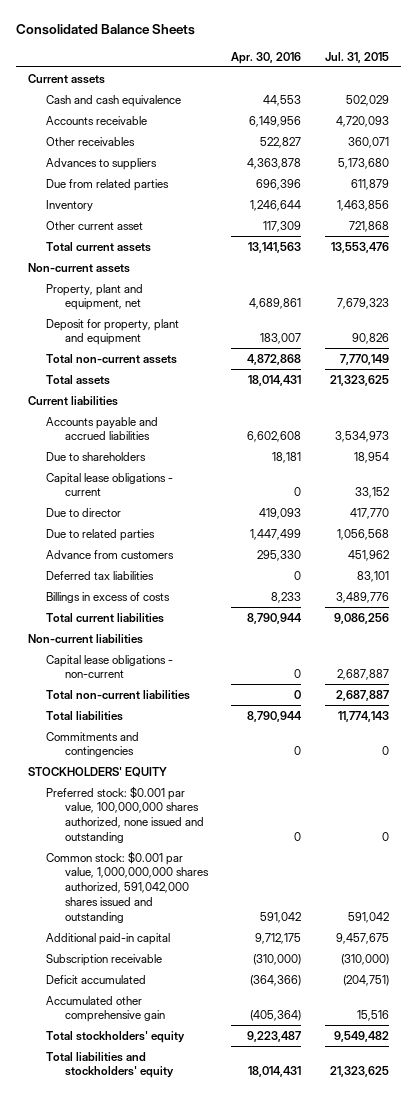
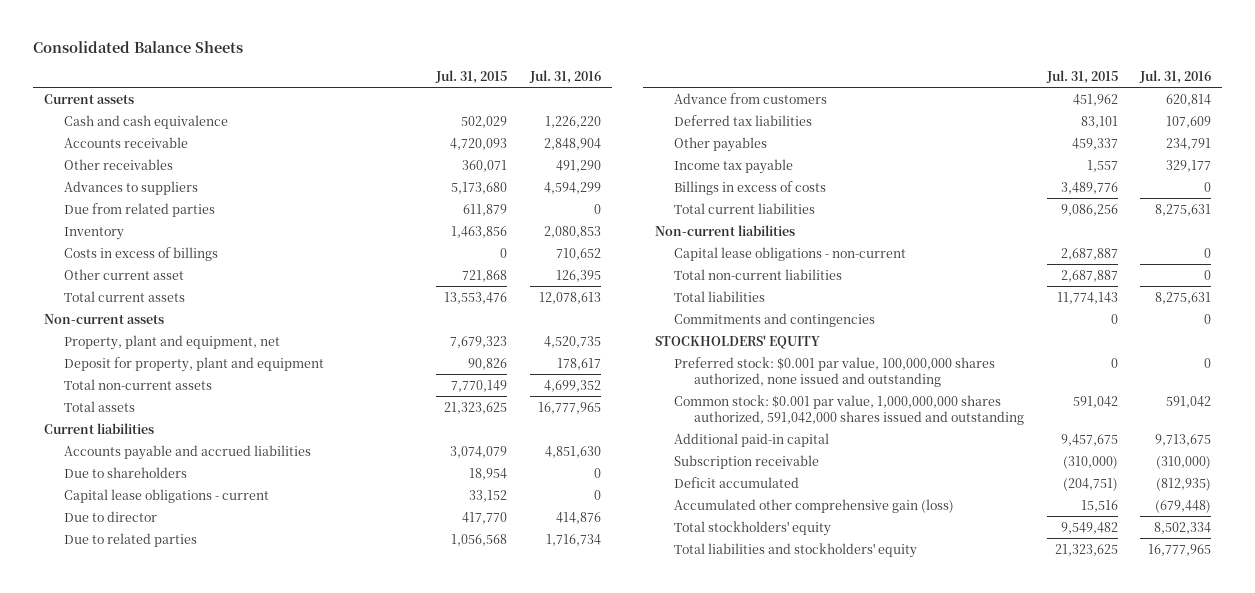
[231,51,302,64] Apr. 30, 2016 -> none
none -> [528,69,601,84] Jul. 31, 2016
none -> [64,246,219,261] Costs in excess of billings
[335,431,390,443] 3,534,973 -> [450,445,508,458] 3,074,079
none -> [674,136,768,152] Other payables
none -> [674,158,794,174] Income tax payable
[46,995,165,1023] Accumulated other comprehensive gain -> [674,498,955,513] Accumulated other comprehensive gain (loss)

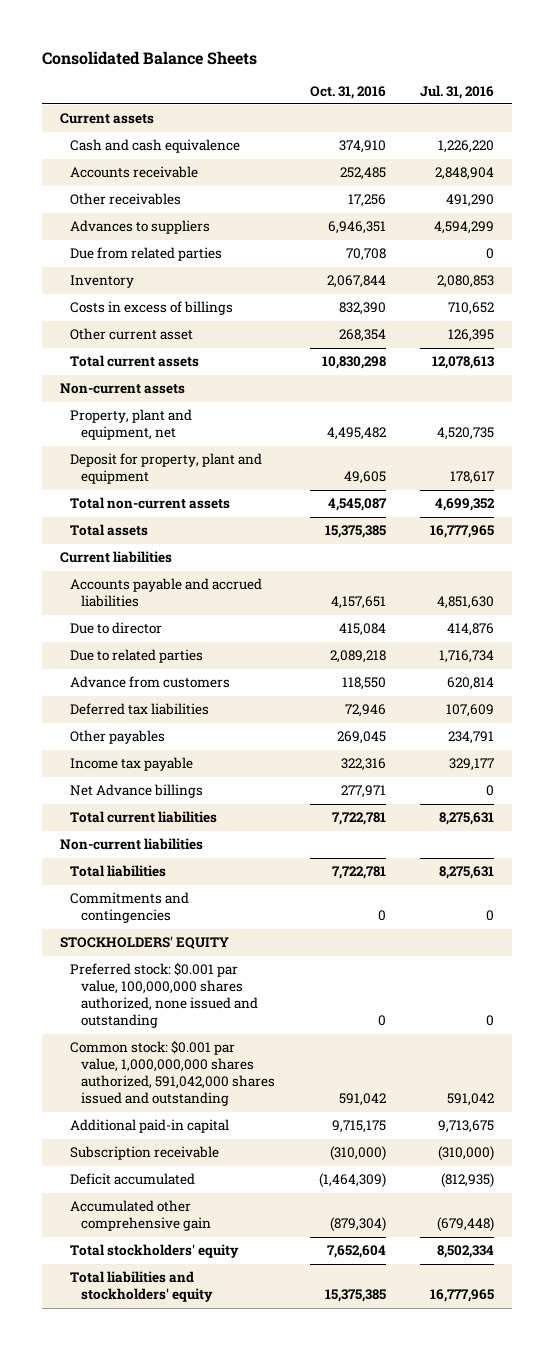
[435,69,508,84] Jul. 31, 2015 -> none
none -> [309,85,386,99] Oct. 31, 2016
[64,466,188,478] Due to shareholders -> none
[64,488,270,503] Capital lease obligations - current -> none
[674,180,827,195] Billings in excess of costs -> [70,784,204,799] Net Advance billings
[674,246,907,261] Capital lease obligations - non-current -> none
[674,268,843,280] Total non-current liabilities -> none
[674,498,955,513] Accumulated other comprehensive gain (loss) -> [70,1200,212,1232] Accumulated other comprehensive gain

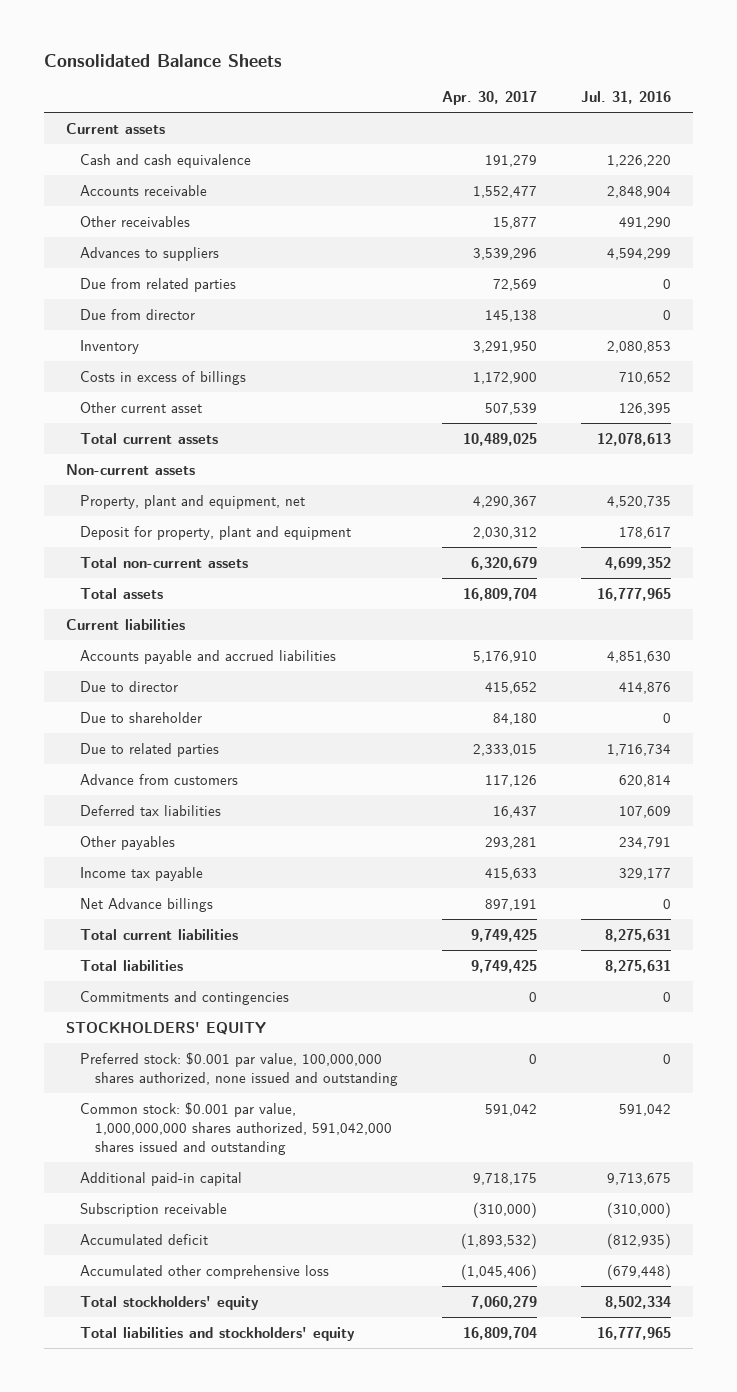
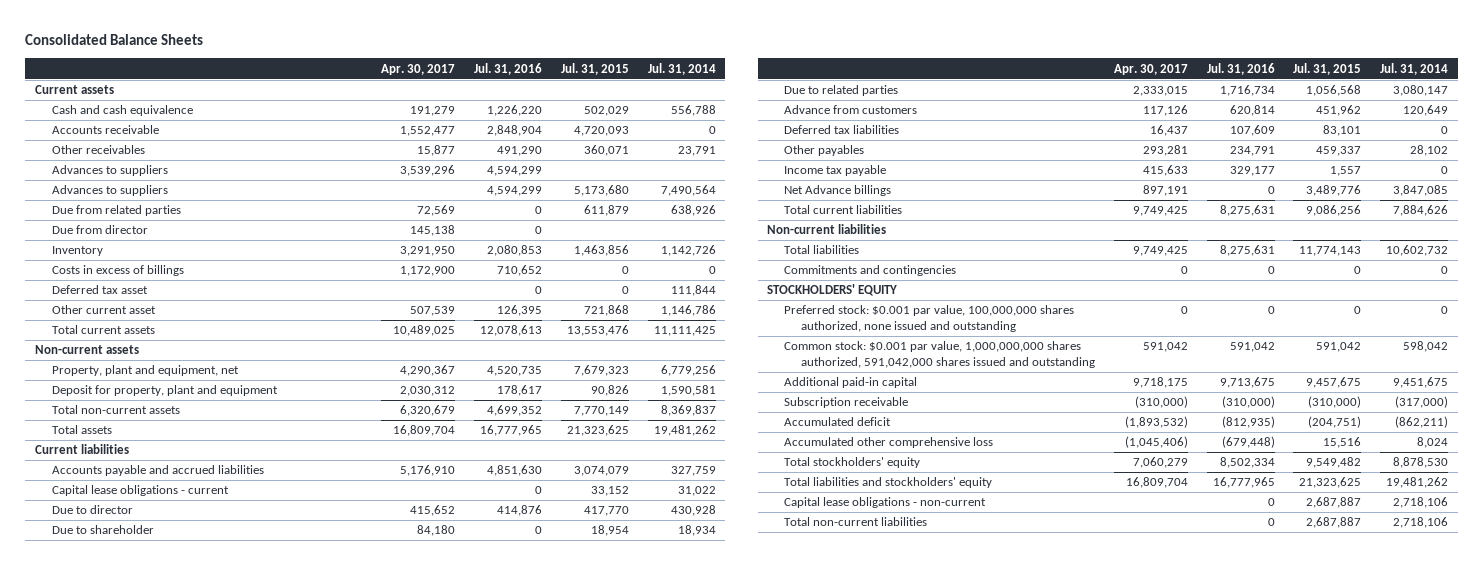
none -> [561,62,630,75] Jul. 31, 2015
none -> [647,62,716,75] Jul. 31, 2014
none -> [51,185,168,197] Advances to suppliers
none -> [51,285,148,295] Deferred tax asset
none -> [51,485,229,497] Capital lease obligations - current
none -> [766,224,886,235] Non-current liabilities
none -> [784,497,987,509] Capital lease obligations - non-current
none -> [784,517,928,527] Total non-current liabilities

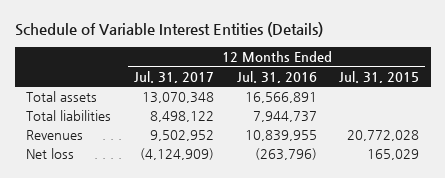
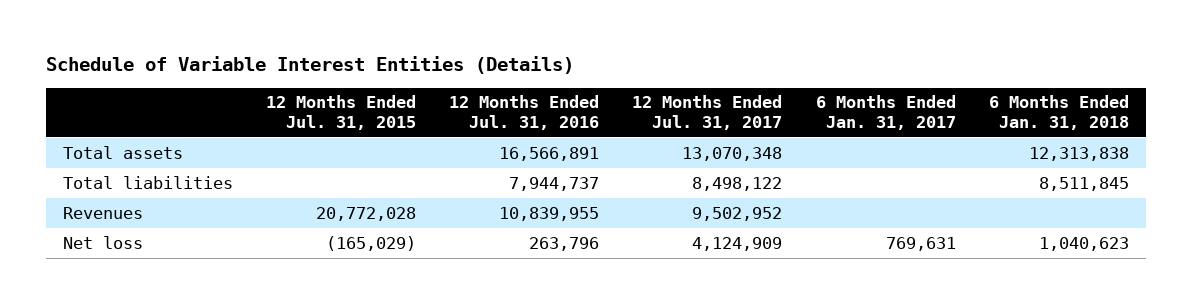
none -> [815,95,956,130] 6 Months Ended Jan. 31, 2017
none -> [989,95,1130,130] 6 Months Ended Jan. 31, 2018
[139,148,214,161] (4,124,909) -> [692,236,783,251] 4,124,909
[254,148,317,161] (263,796) -> [529,236,600,251] 263,796
[367,149,420,161] 165,029 -> [325,235,416,251] (165,029)

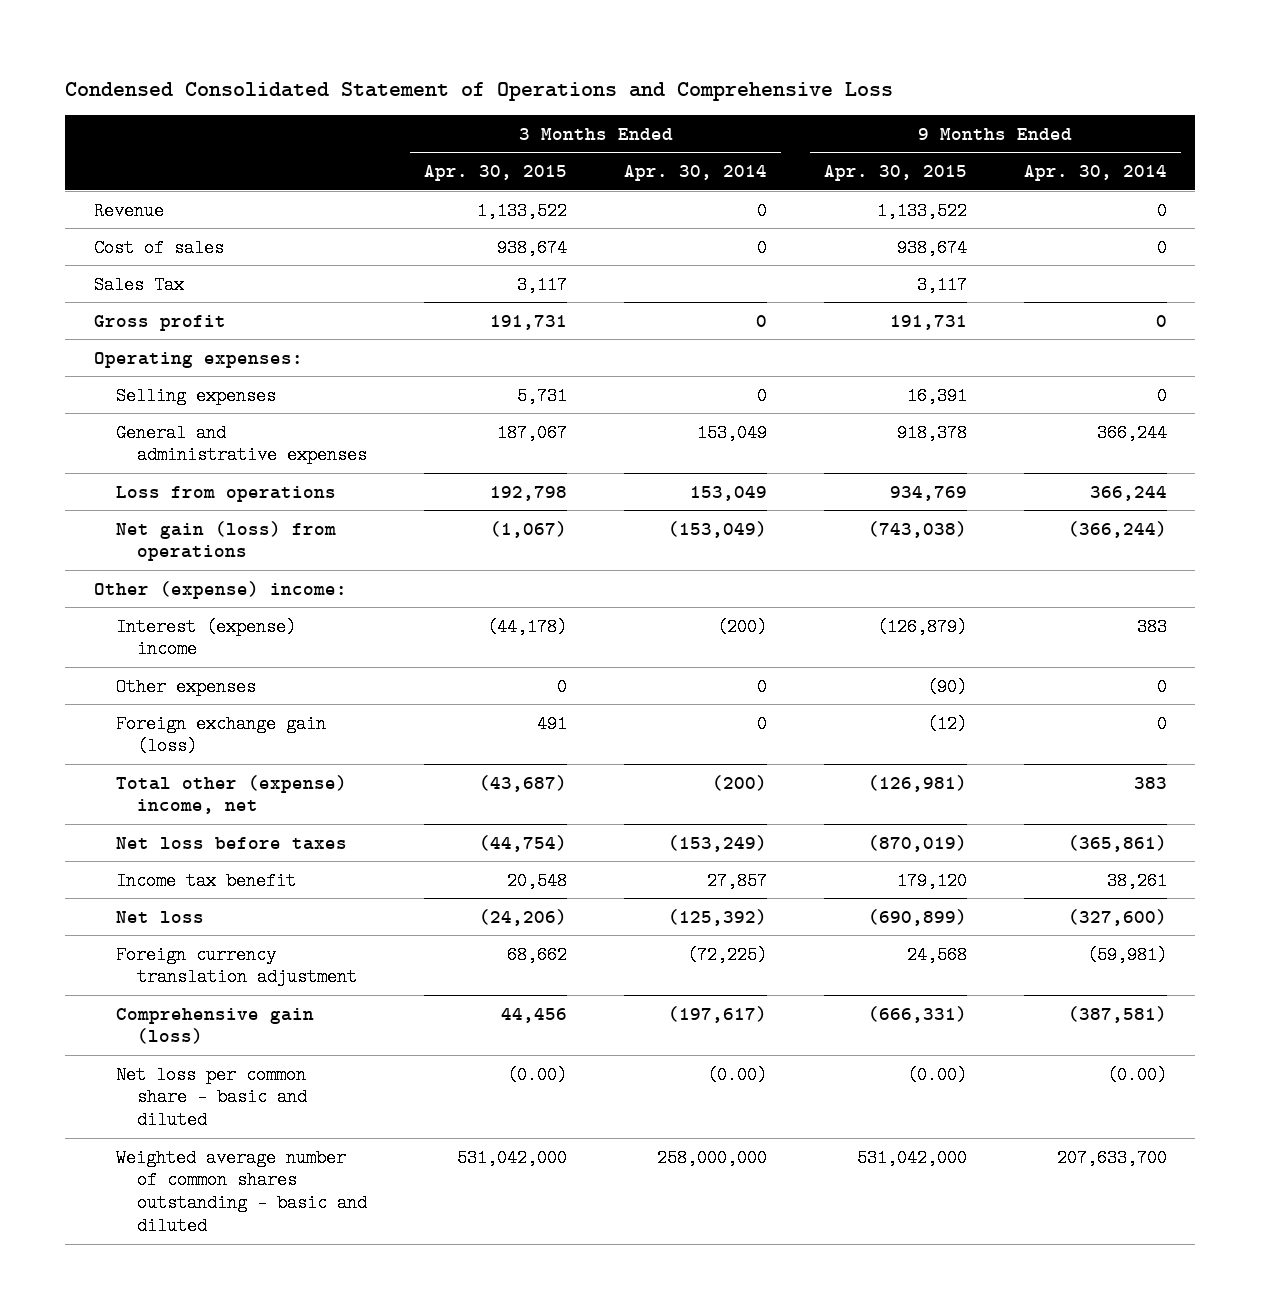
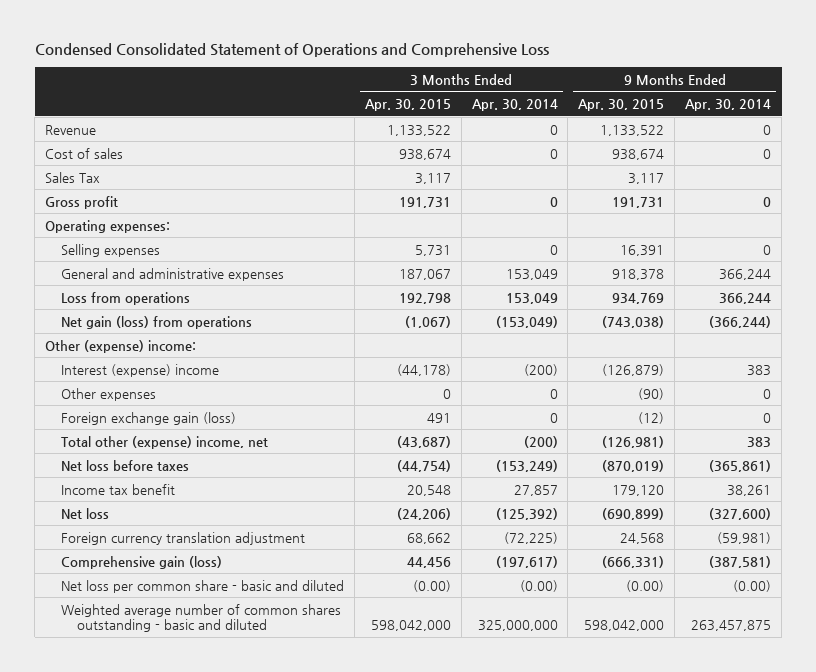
[457,1148,568,1167] 531,042,000 -> [370,620,451,632] 598,042,000
[657,1148,768,1167] 258,000,000 -> [477,620,558,632] 325,000,000
[856,1148,967,1167] 531,042,000 -> [584,620,665,632] 598,042,000
[1056,1148,1167,1167] 207,633,700 -> [691,620,772,632] 263,457,875

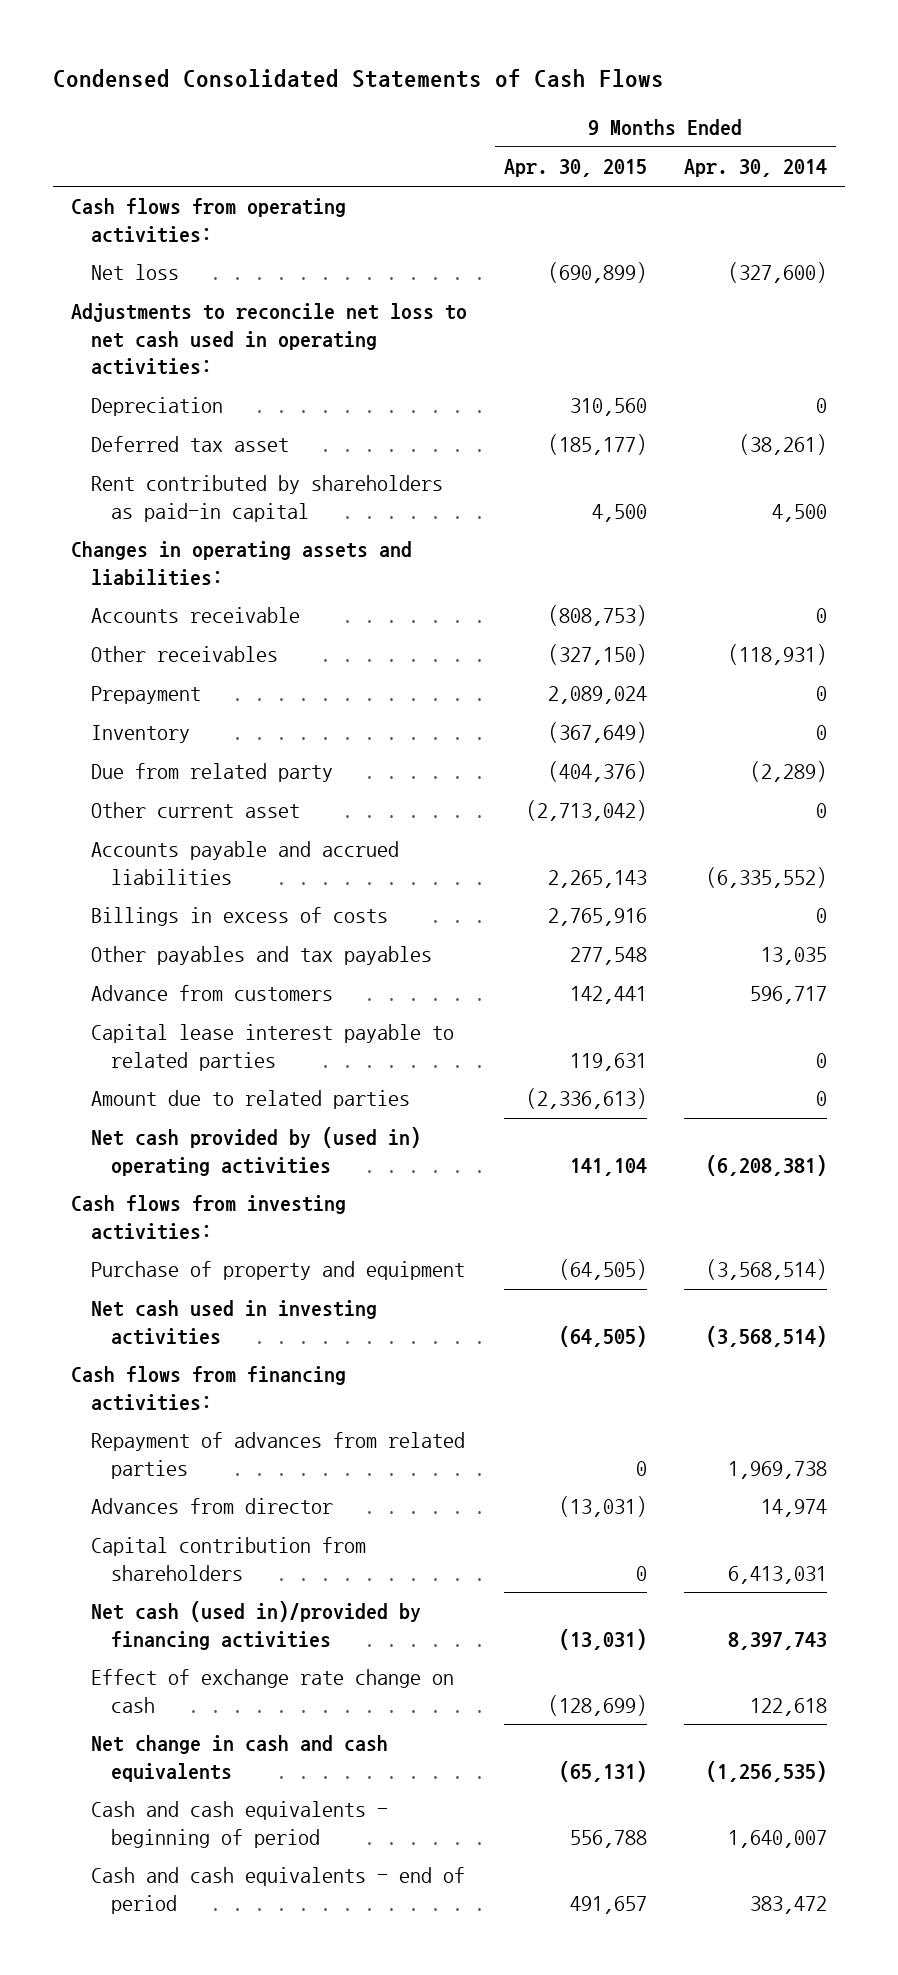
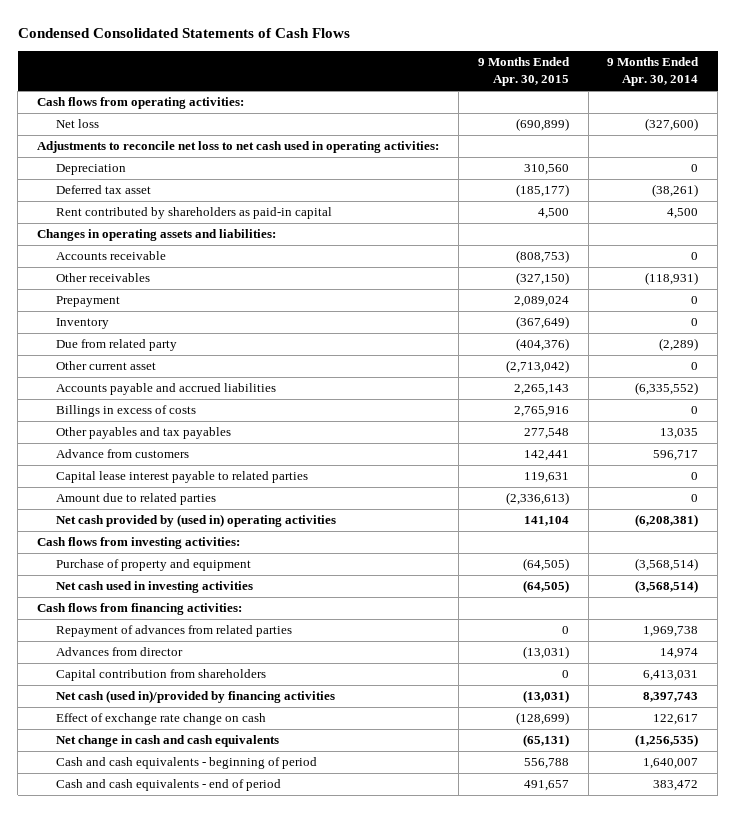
[749,1697,827,1716] 122,618 -> [653,714,699,726] 122,617

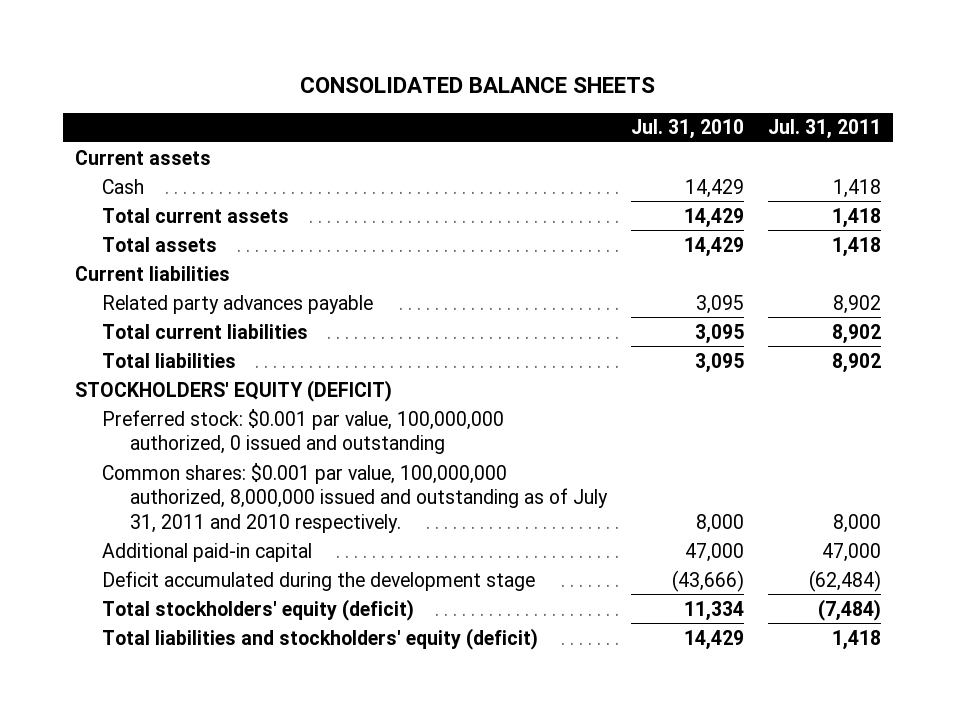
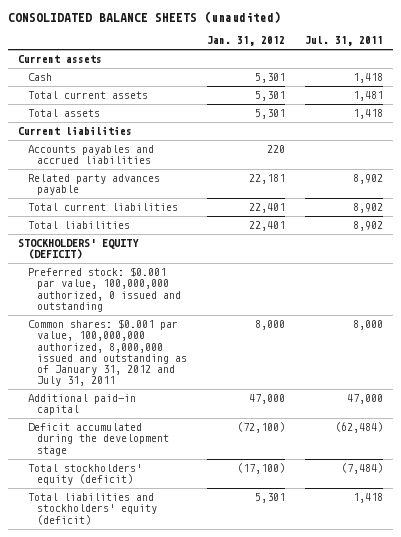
[300,77,656,94] CONSOLIDATED BALANCE SHEETS -> [8,11,282,24] CONSOLIDATED BALANCE SHEETS (unaudited)
[630,119,744,140] Jul. 31, 2010 -> none
none -> [206,36,285,47] Jan. 31, 2012
[832,207,882,228] 1,418 -> [352,91,383,102] 1,481
none -> [27,145,154,165] Accounts payables and accrued liabilities
[102,462,608,533] Common shares: $0.001 par value, 100,000,000 authorized, 8,000,000 issued and outstanding as of July 31, 2011 and 2010 respectively. -> [27,319,188,387] Common shares: $0.001 par value, 100,000,000 authorized, 8,000,000 issued and outstanding as of January 31, 2012 and July 31, 2011

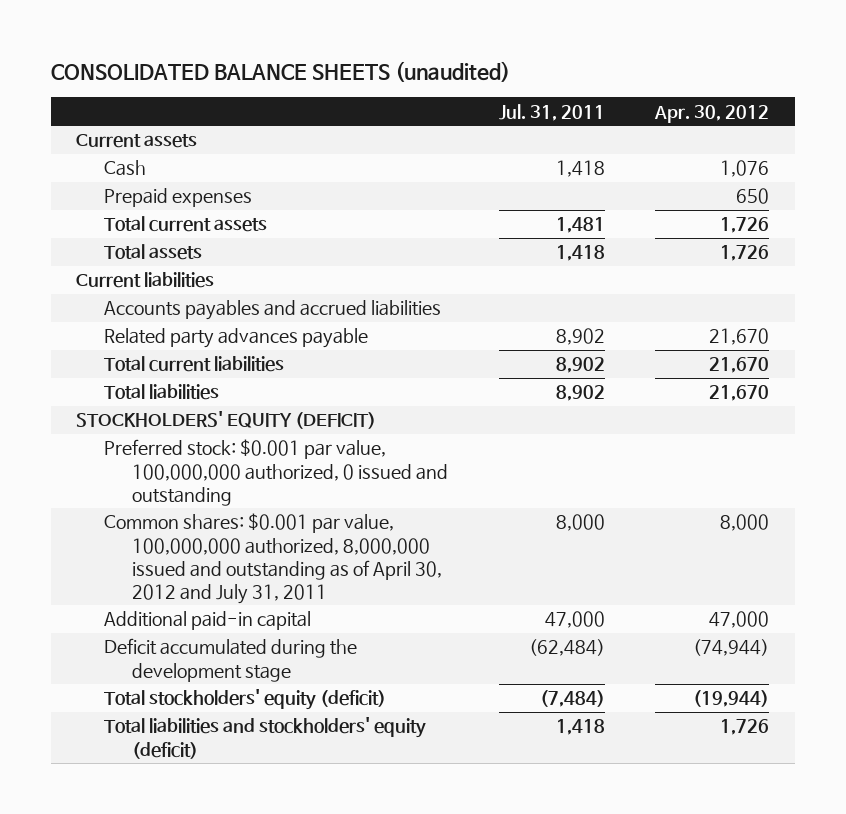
[206,36,285,47] Jan. 31, 2012 -> none
none -> [654,104,770,123] Apr. 30, 2012
none -> [104,188,253,208] Prepaid expenses
[27,319,188,387] Common shares: $0.001 par value, 100,000,000 authorized, 8,000,000 issued and outstanding as of January 31, 2012 and July 31, 2011 -> [104,513,443,604] Common shares: $0.001 par value, 100,000,000 authorized, 8,000,000 issued and outstanding as of April 30, 2012 and July 31, 2011

